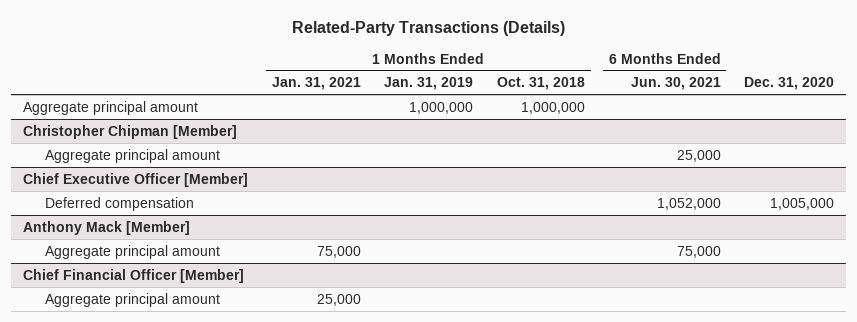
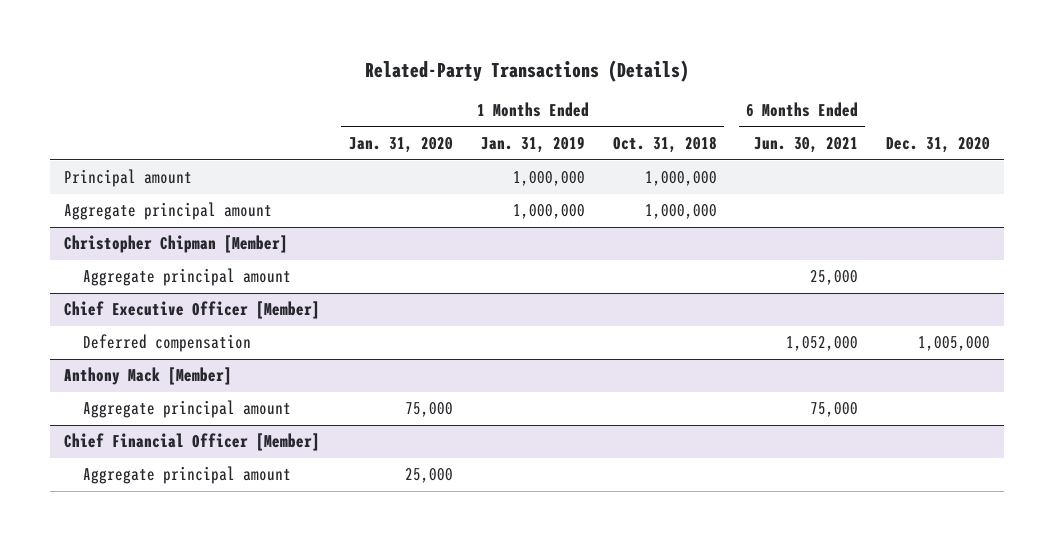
[271,77,361,91] Jan. 31, 2021 -> none
none -> [348,137,453,154] Jan. 31, 2020
none -> [64,169,193,188] Principal amount

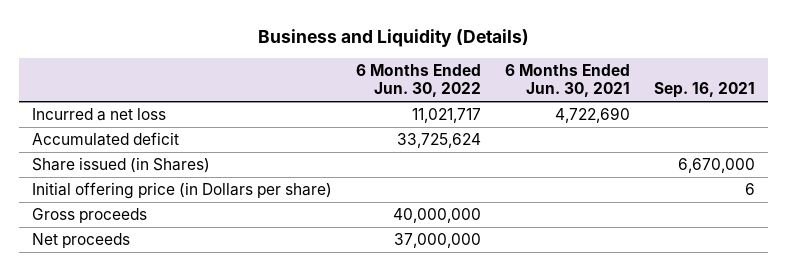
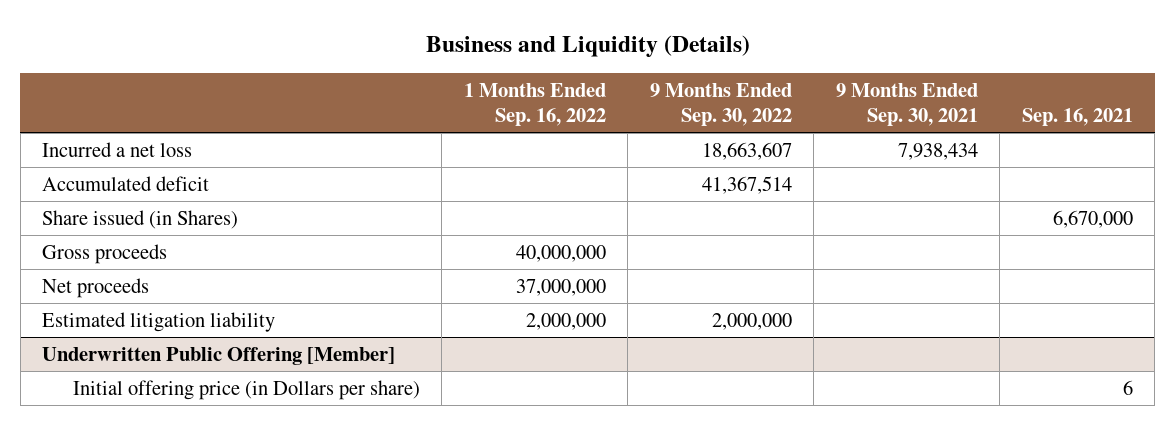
[355,64,481,98] 6 Months Ended Jun. 30, 2022 -> none
[505,64,631,98] 6 Months Ended Jun. 30, 2021 -> none
none -> [463,82,606,127] 1 Months Ended Sep. 16, 2022
none -> [649,82,792,127] 9 Months Ended Sep. 30, 2022
none -> [835,82,978,127] 9 Months Ended Sep. 30, 2021
[31,182,332,200] Initial offering price (in Dollars per share) -> none
none -> [42,311,276,332] Estimated litigation liability
none -> [42,346,396,365] Underwritten Public Offering [Member]
none -> [72,379,420,400] Initial offering price (in Dollars per share)

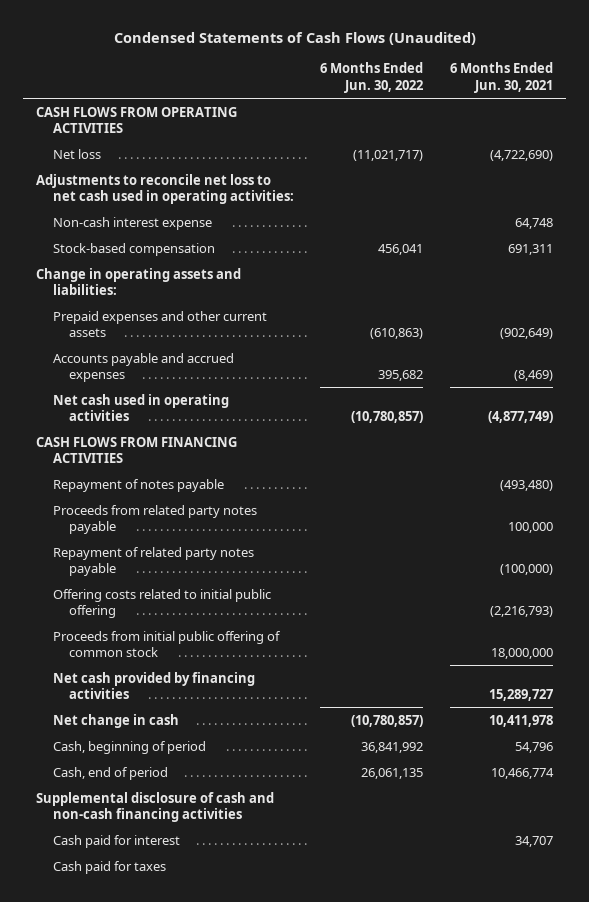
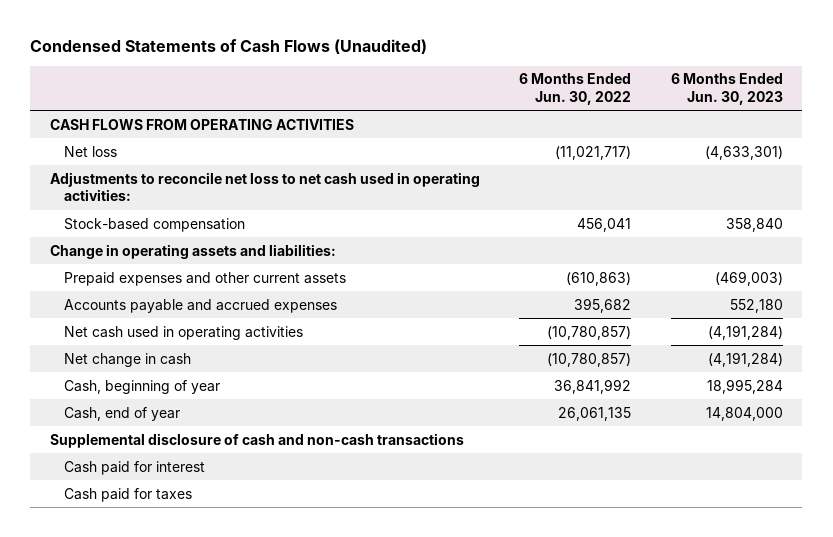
[450,62,554,93] 6 Months Ended Jun. 30, 2021 -> none
none -> [670,73,783,105] 6 Months Ended Jun. 30, 2023
[52,216,212,230] Non-cash interest expense -> none
[36,436,238,464] CASH FLOWS FROM FINANCING ACTIVITIES -> none
[52,478,224,492] Repayment of notes payable -> none
[52,504,257,535] Proceeds from related party notes payable -> none
[52,546,254,577] Repayment of related party notes payable -> none
[52,588,271,619] Offering costs related to initial public offering -> none
[52,630,281,658] Proceeds from initial public offering of common stock -> none
[52,671,255,700] Net cash provided by financing activities -> none
[52,740,206,754] Cash, beginning of period -> [63,379,220,394] Cash, beginning of year
[52,766,168,780] Cash, end of period -> [63,406,180,421] Cash, end of year
[36,791,275,823] Supplemental disclosure of cash and non-cash financing activities -> [50,432,465,448] Supplemental disclosure of cash and non-cash transactions

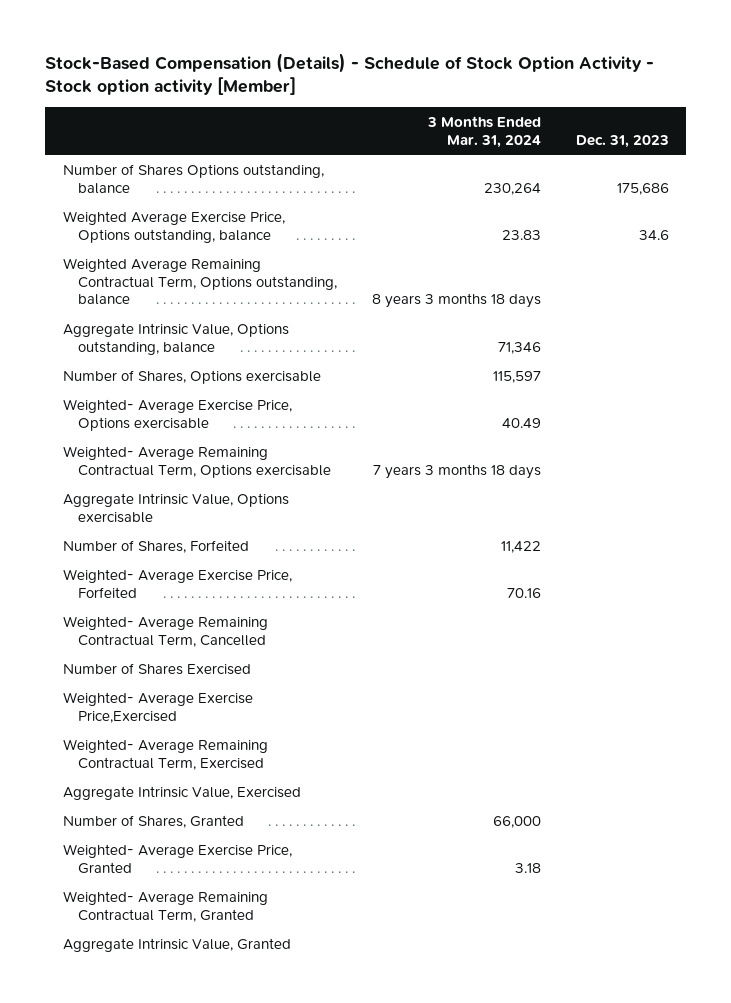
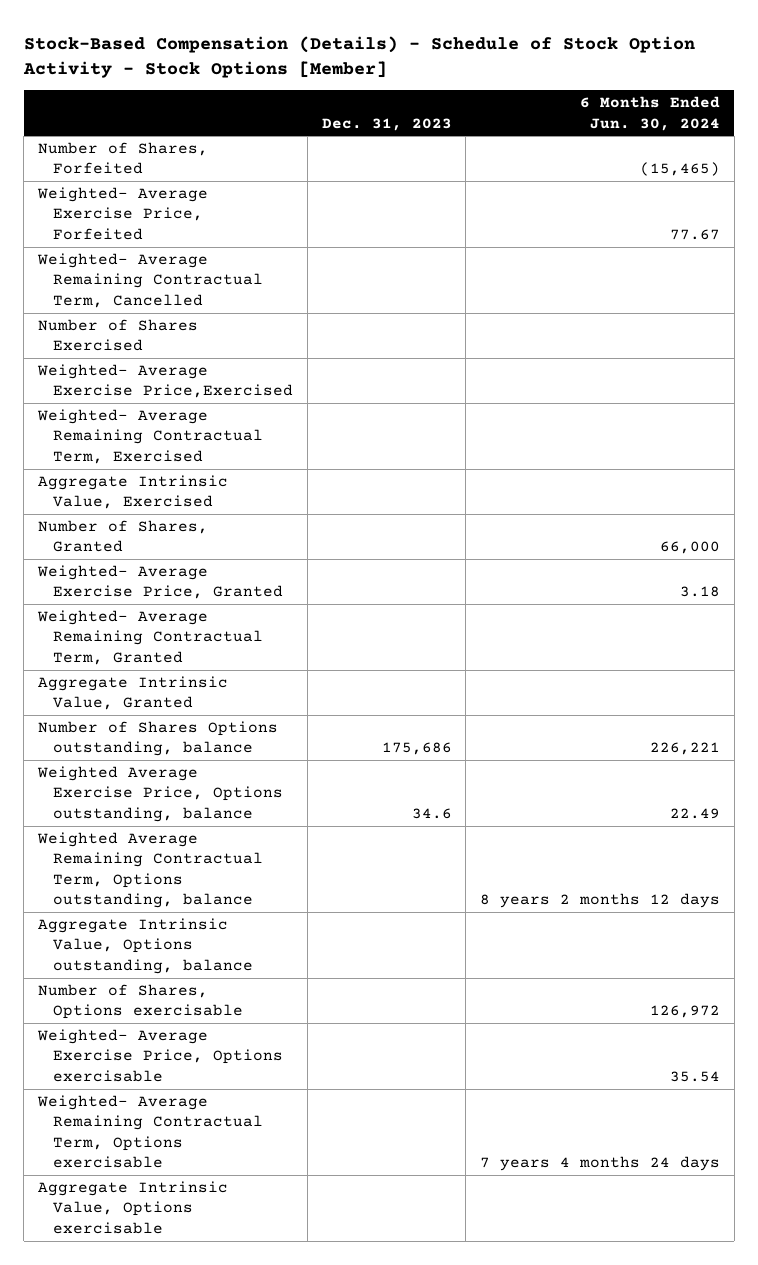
[45,52,655,96] Stock-Based Compensation (Details) - Schedule of Stock Option Activity - Stock option activity [Member] -> [22,35,695,78] Stock-Based Compensation (Details) - Schedule of Stock Option Activity - Stock Options [Member]
[426,116,541,149] 3 Months Ended Mar. 31, 2024 -> none
none -> [579,96,720,131] 6 Months Ended Jun. 30, 2024
[62,163,324,194] Number of Shares Options outstanding, balance -> [37,721,278,757] Number of Shares Options outstanding, balance
[62,210,285,243] Weighted Average Exercise Price, Options outstanding, balance -> [36,766,284,822] Weighted Average Exercise Price, Options outstanding, balance
[62,257,338,306] Weighted Average Remaining Contractual Term, Options outstanding, balance -> [36,832,264,909] Weighted Average Remaining Contractual Term, Options outstanding, balance
[62,322,289,355] Aggregate Intrinsic Value, Options outstanding, balance -> [37,918,254,974] Aggregate Intrinsic Value, Options outstanding, balance
[62,369,321,384] Number of Shares, Options exercisable -> [37,984,244,1020] Number of Shares, Options exercisable
[62,398,292,431] Weighted- Average Exercise Price, Options exercisable -> [36,1029,284,1082] Weighted- Average Exercise Price, Options exercisable
[62,445,332,478] Weighted- Average Remaining Contractual Term, Options exercisable -> [36,1095,264,1169] Weighted- Average Remaining Contractual Term, Options exercisable
[62,492,289,523] Aggregate Intrinsic Value, Options exercisable -> [37,1181,228,1234] Aggregate Intrinsic Value, Options exercisable

